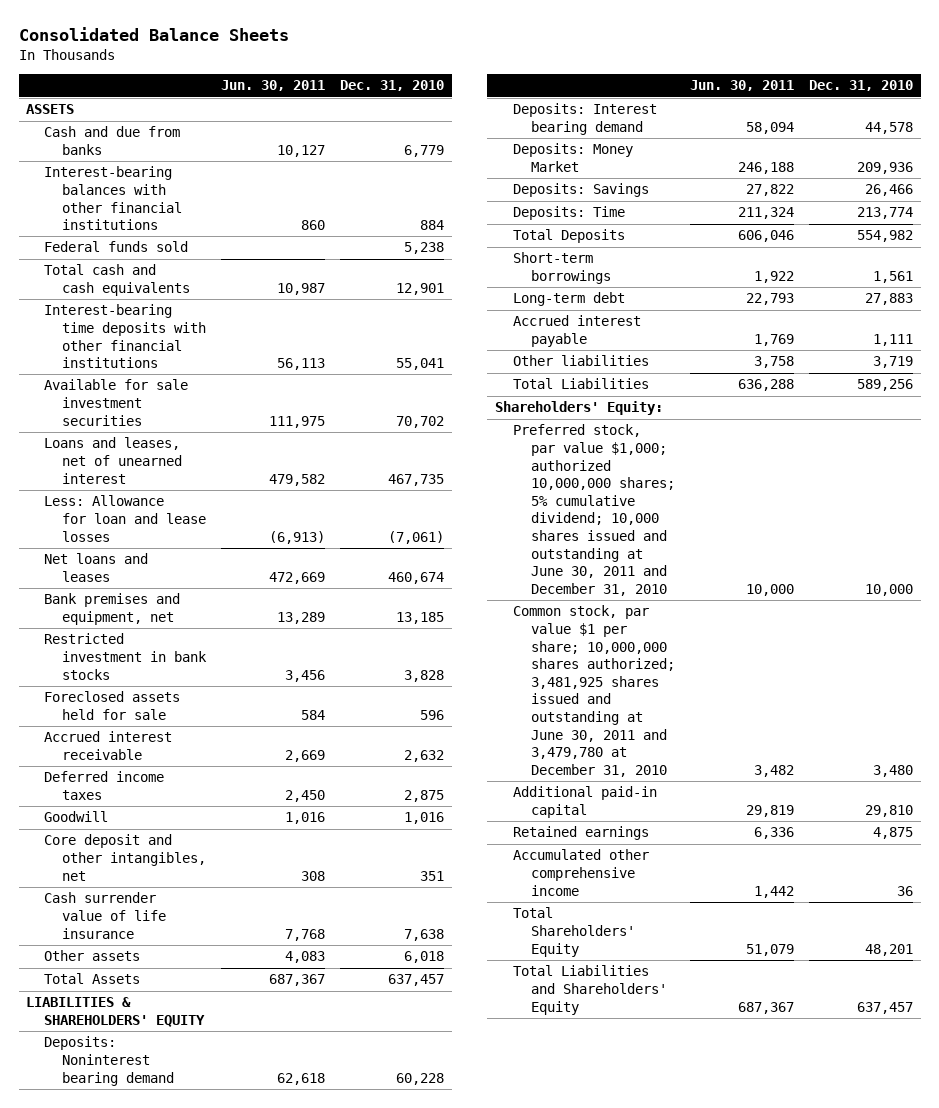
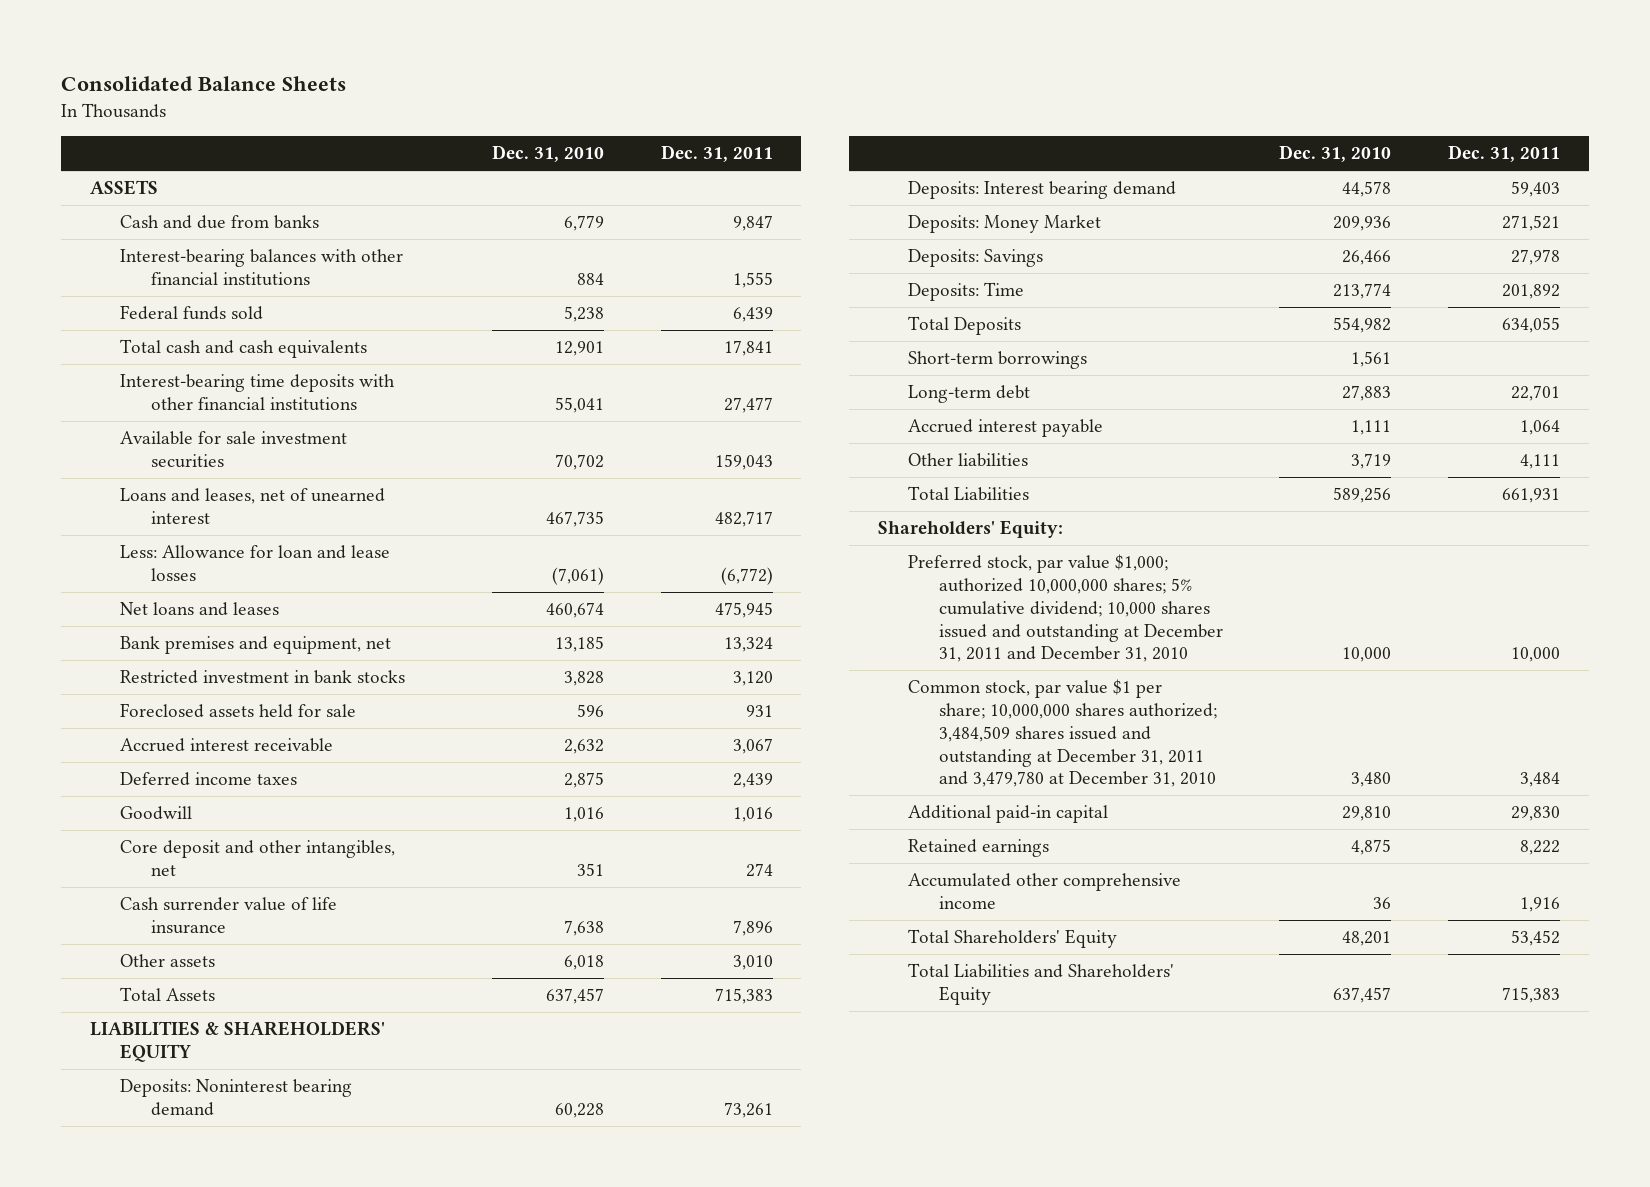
[221,80,326,92] Jun. 30, 2011 -> none
none -> [660,145,773,163] Dec. 31, 2011
[512,424,676,596] Preferred stock, par value $1,000; authorized 10,000,000 shares; 5% cumulative dividend; 10,000 shares issued and outstanding at June 30, 2011 and December 31, 2010 -> [908,554,1223,663] Preferred stock, par value $1,000; authorized 10,000,000 shares; 5% cumulative dividend; 10,000 shares issued and outstanding at December 31, 2011 and December 31, 2010
[512,605,676,777] Common stock, par value $1 per share; 10,000,000 shares authorized; 3,481,925 shares issued and outstanding at June 30, 2011 and 3,479,780 at December 31, 2010 -> [908,679,1217,788] Common stock, par value $1 per share; 10,000,000 shares authorized; 3,484,509 shares issued and outstanding at December 31, 2011 and 3,479,780 at December 31, 2010

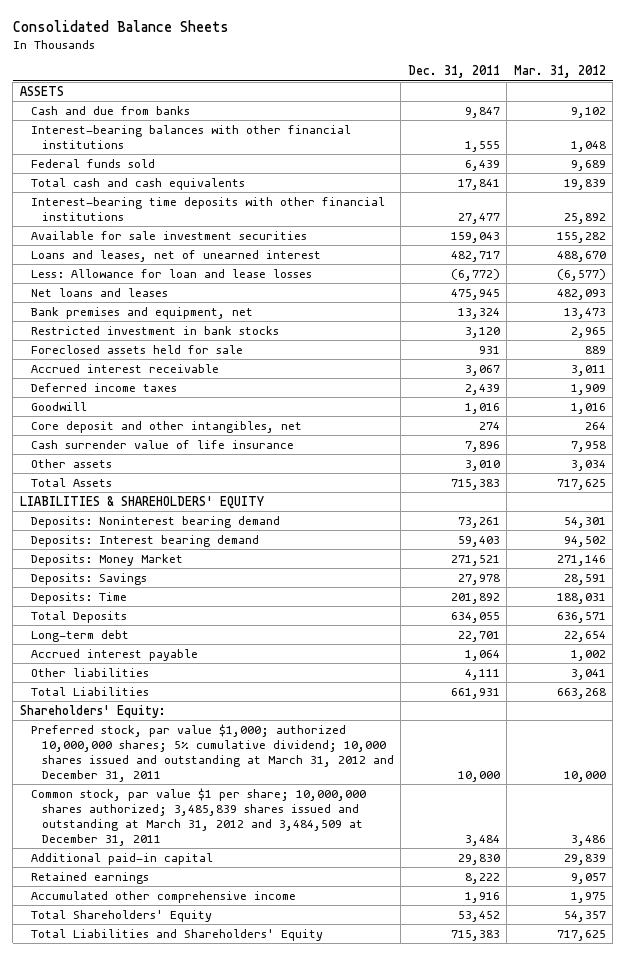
[491,145,604,163] Dec. 31, 2010 -> none
none -> [513,65,606,79] Mar. 31, 2012
[908,351,1088,370] Short-term borrowings -> none
[908,554,1223,663] Preferred stock, par value $1,000; authorized 10,000,000 shares; 5% cumulative dividend; 10,000 shares issued and outstanding at December 31, 2011 and December 31, 2010 -> [30,724,394,782] Preferred stock, par value $1,000; authorized 10,000,000 shares; 5% cumulative dividend; 10,000 shares issued and outstanding at March 31, 2012 and December 31, 2011
[908,679,1217,788] Common stock, par value $1 per share; 10,000,000 shares authorized; 3,484,509 shares issued and outstanding at December 31, 2011 and 3,479,780 at December 31, 2010 -> [30,788,366,846] Common stock, par value $1 per share; 10,000,000 shares authorized; 3,485,839 shares issued and outstanding at March 31, 2012 and 3,484,509 at December 31, 2011

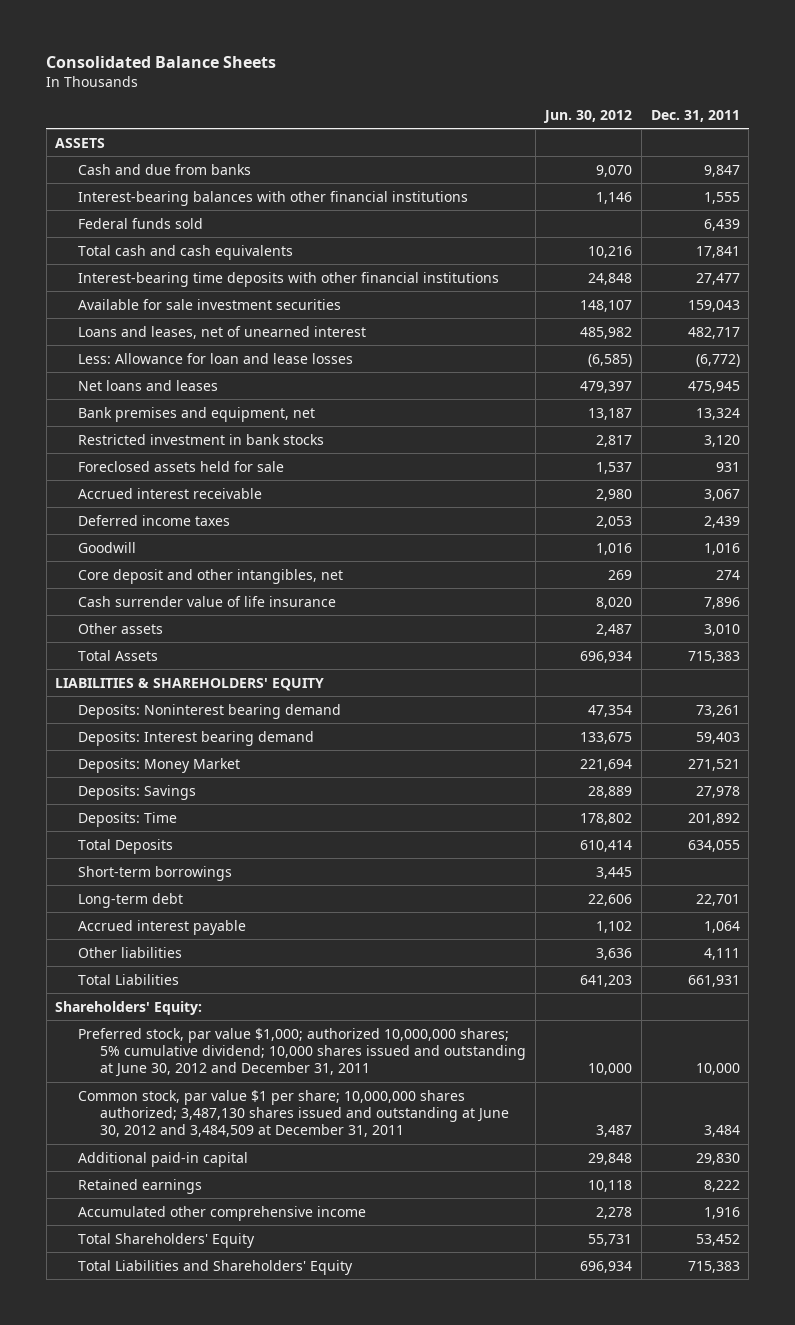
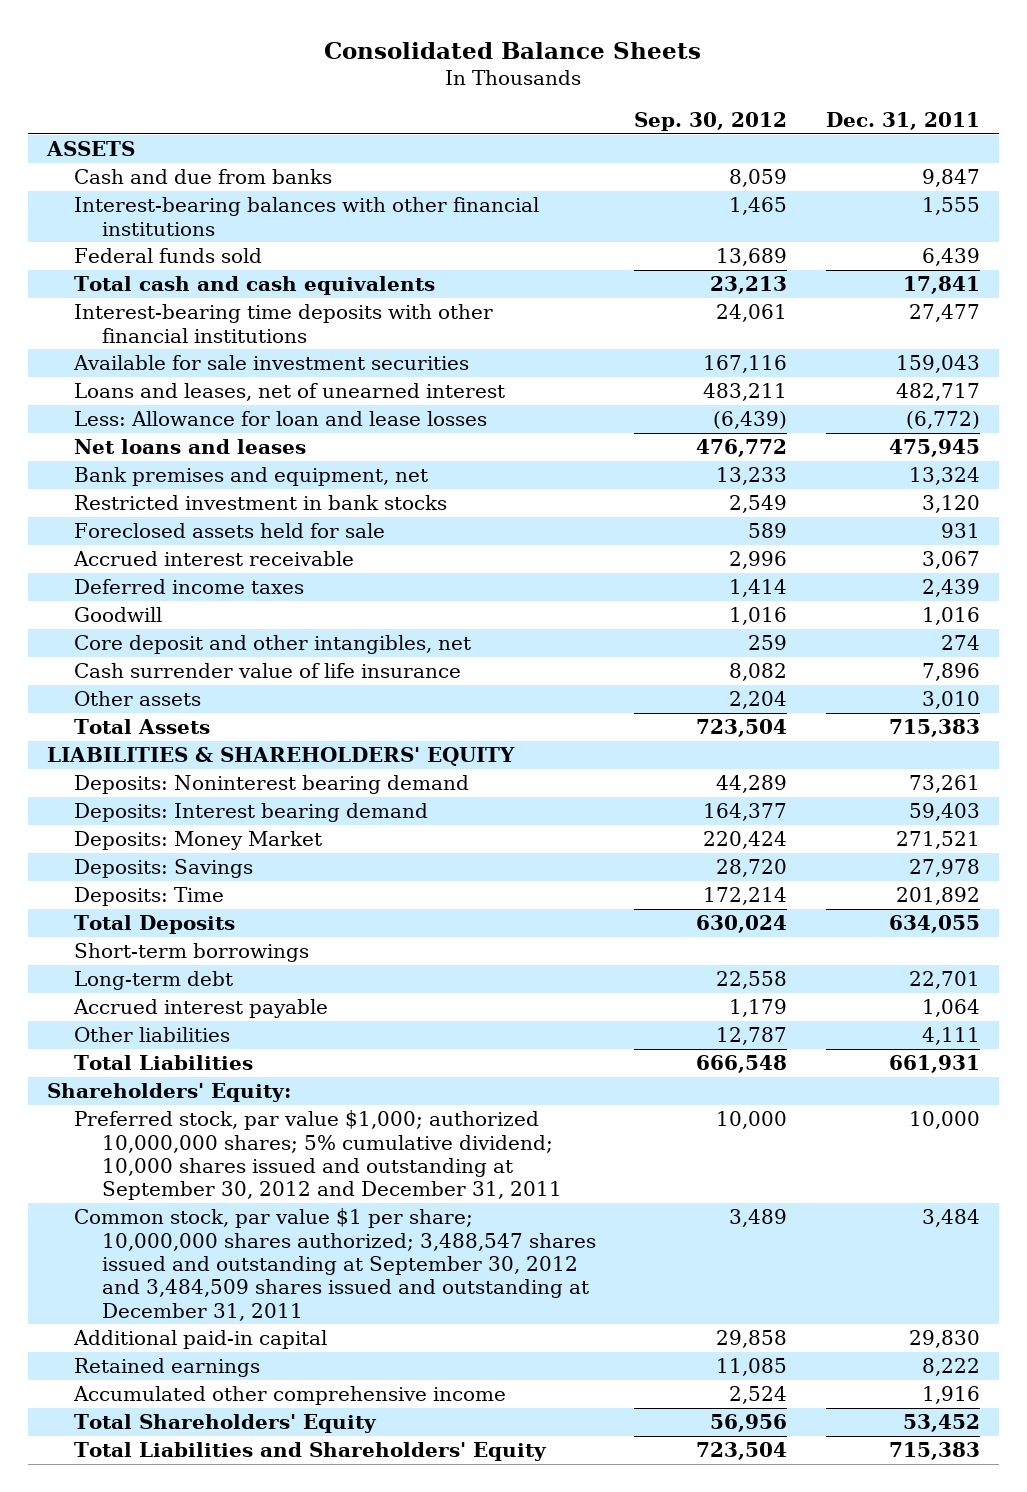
[543,109,633,123] Jun. 30, 2012 -> none
none -> [634,111,788,131] Sep. 30, 2012
[77,1027,527,1078] Preferred stock, par value $1,000; authorized 10,000,000 shares; 5% cumulative dividend; 10,000 shares issued and outstanding at June 30, 2012 and December 31, 2011 -> [74,1110,562,1201] Preferred stock, par value $1,000; authorized 10,000,000 shares; 5% cumulative dividend; 10,000 shares issued and outstanding at September 30, 2012 and December 31, 2011
[77,1089,510,1138] Common stock, par value $1 per share; 10,000,000 shares authorized; 3,487,130 shares issued and outstanding at June 30, 2012 and 3,484,509 at December 31, 2011 -> [74,1208,596,1321] Common stock, par value $1 per share; 10,000,000 shares authorized; 3,488,547 shares issued and outstanding at September 30, 2012 and 3,484,509 shares issued and outstanding at December 31, 2011

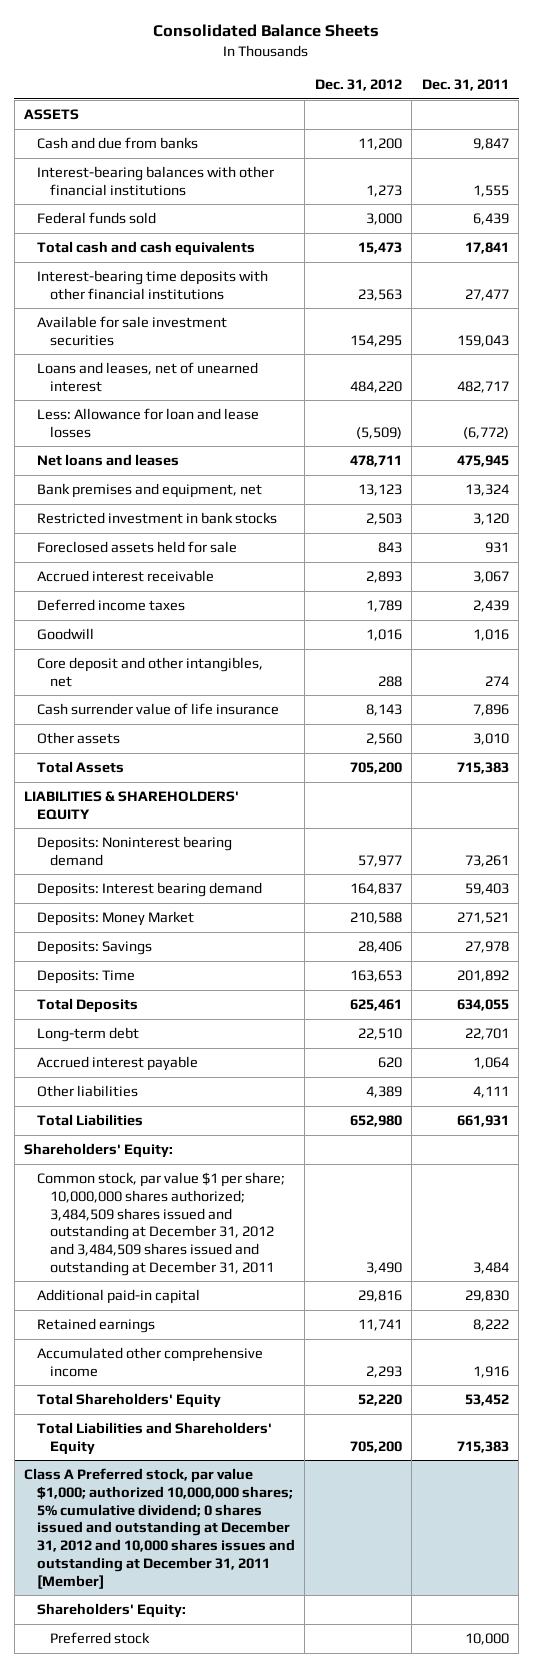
[634,111,788,131] Sep. 30, 2012 -> none
none -> [314,79,402,92] Dec. 31, 2012
[74,943,310,963] Short-term borrowings -> none
[74,1110,562,1201] Preferred stock, par value $1,000; authorized 10,000,000 shares; 5% cumulative dividend; 10,000 shares issued and outstanding at September 30, 2012 and December 31, 2011 -> none
[74,1208,596,1321] Common stock, par value $1 per share; 10,000,000 shares authorized; 3,488,547 shares issued and outstanding at September 30, 2012 and 3,484,509 shares issued and outstanding at December 31, 2011 -> [36,1172,285,1276] Common stock, par value $1 per share; 10,000,000 shares authorized; 3,484,509 shares issued and outstanding at December 31, 2012 and 3,484,509 shares issued and outstanding at December 31, 2011
none -> [24,1468,295,1589] Class A Preferred stock, par value $1,000; authorized 10,000,000 shares; 5% cumulative dividend; 0 shares issued and outstanding at December 31, 2012 and 10,000 shares issues and outstanding at December 31, 2011 [Member]
none -> [36,1603,186,1619] Shareholders' Equity:
none -> [49,1632,150,1645] Preferred stock

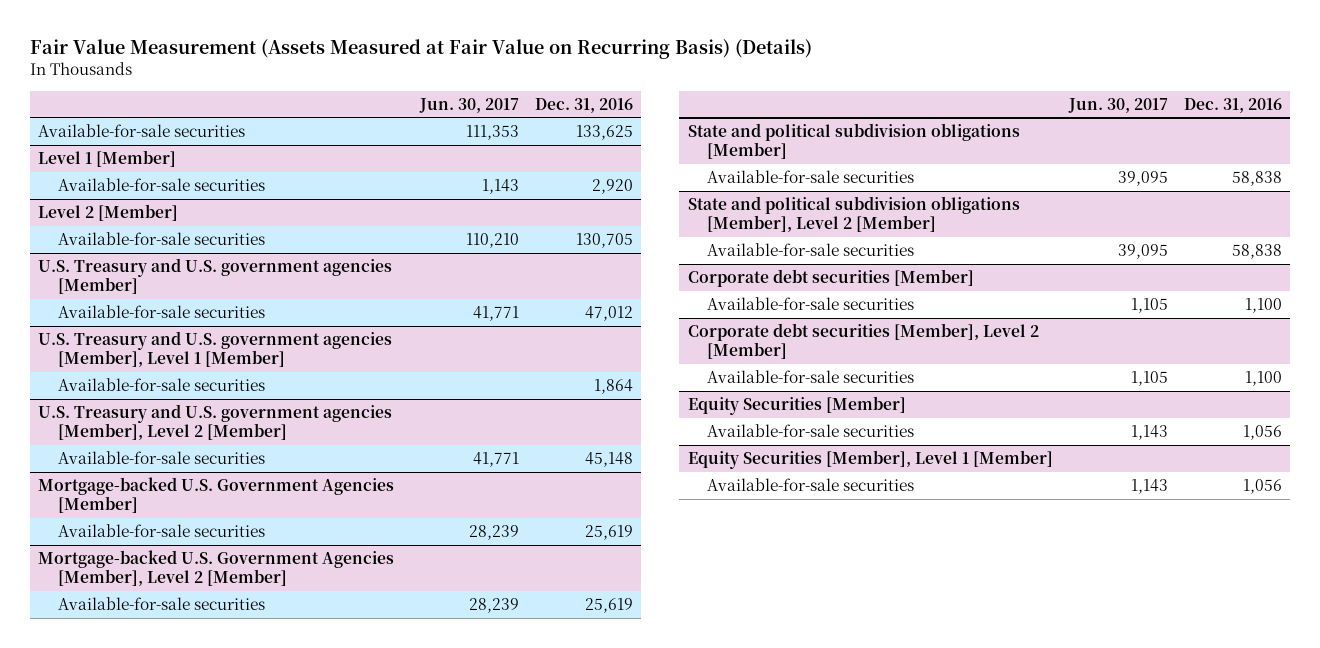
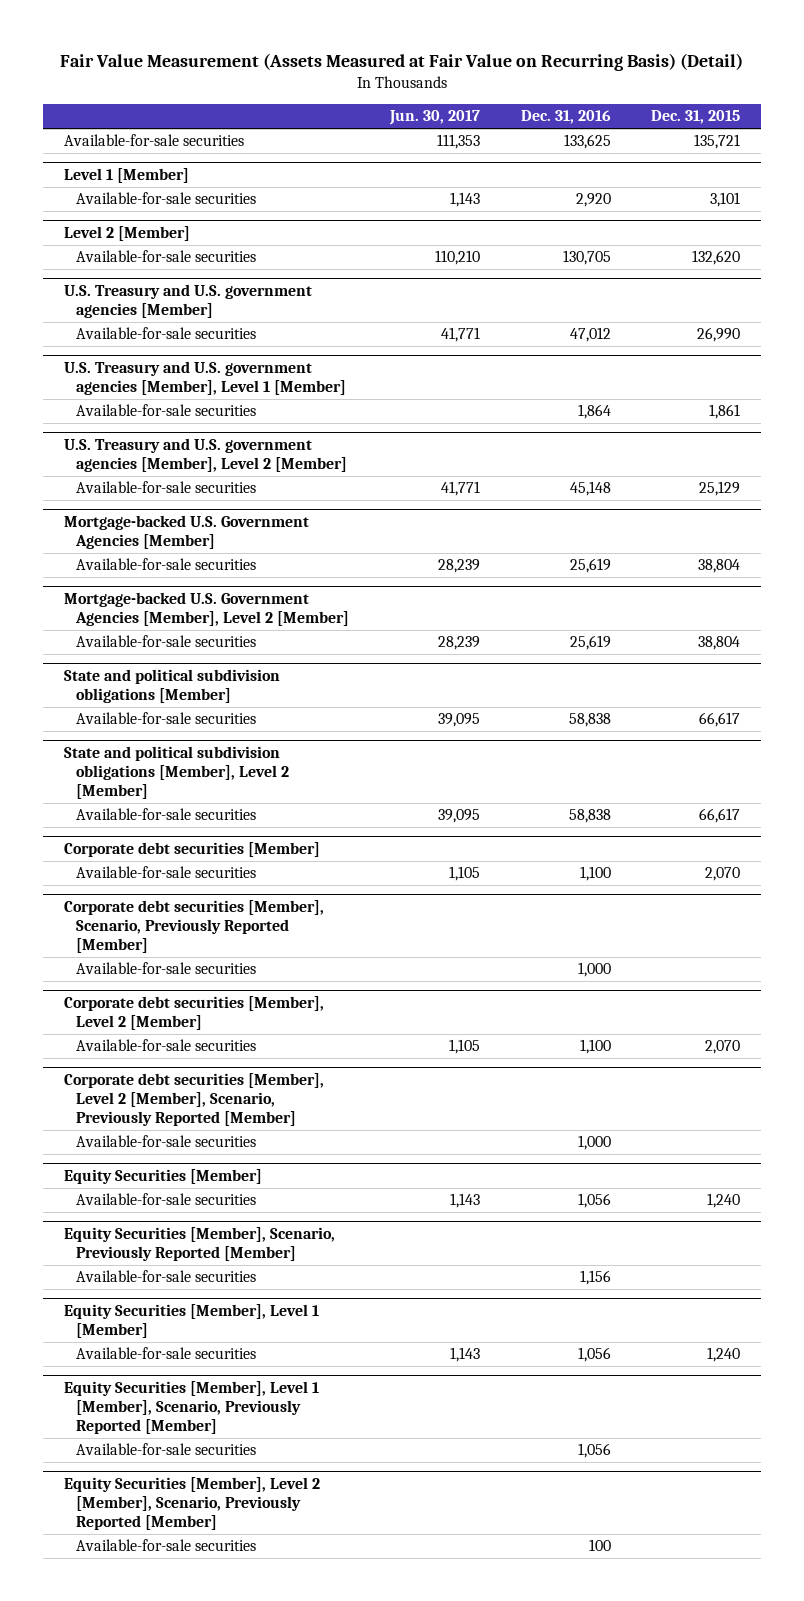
[30,39,813,60] Fair Value Measurement (Assets Measured at Fair Value on Recurring Basis) (Details) -> [60,53,744,72] Fair Value Measurement (Assets Measured at Fair Value on Recurring Basis) (Detail)
none -> [651,110,741,125] Dec. 31, 2015
none -> [63,899,324,954] Corporate debt securities [Member], Scenario, Previously Reported [Member]
none -> [76,962,257,975] Available-for-sale securities
none -> [63,1072,324,1127] Corporate debt securities [Member], Level 2 [Member], Scenario, Previously Reported [Member]
none -> [76,1135,257,1148] Available-for-sale securities
none -> [63,1226,335,1262] Equity Securities [Member], Scenario, Previously Reported [Member]
none -> [76,1270,257,1283] Available-for-sale securities
none -> [63,1380,319,1435] Equity Securities [Member], Level 1 [Member], Scenario, Previously Reported [Member]
none -> [76,1443,257,1456] Available-for-sale securities
none -> [63,1476,320,1531] Equity Securities [Member], Level 2 [Member], Scenario, Previously Reported [Member]
none -> [76,1539,257,1552] Available-for-sale securities

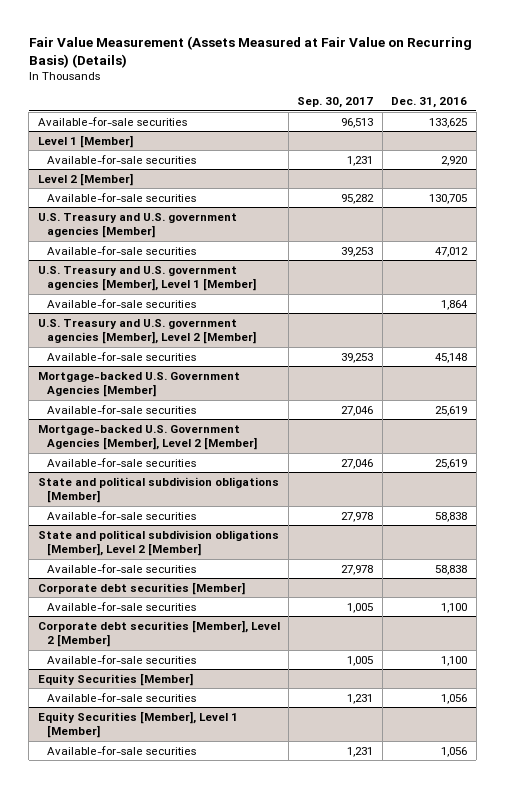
[60,53,744,72] Fair Value Measurement (Assets Measured at Fair Value on Recurring Basis) (Detail) -> [28,35,472,68] Fair Value Measurement (Assets Measured at Fair Value on Recurring Basis) (Details)
[388,110,480,126] Jun. 30, 2017 -> none
[651,110,741,125] Dec. 31, 2015 -> none
none -> [297,97,374,109] Sep. 30, 2017
[63,899,324,954] Corporate debt securities [Member], Scenario, Previously Reported [Member] -> none
[76,962,257,975] Available-for-sale securities -> none
[63,1072,324,1127] Corporate debt securities [Member], Level 2 [Member], Scenario, Previously Reported [Member] -> none
[76,1135,257,1148] Available-for-sale securities -> none
[63,1226,335,1262] Equity Securities [Member], Scenario, Previously Reported [Member] -> none
[76,1270,257,1283] Available-for-sale securities -> none
[63,1380,319,1435] Equity Securities [Member], Level 1 [Member], Scenario, Previously Reported [Member] -> none
[76,1443,257,1456] Available-for-sale securities -> none
[63,1476,320,1531] Equity Securities [Member], Level 2 [Member], Scenario, Previously Reported [Member] -> none
[76,1539,257,1552] Available-for-sale securities -> none

